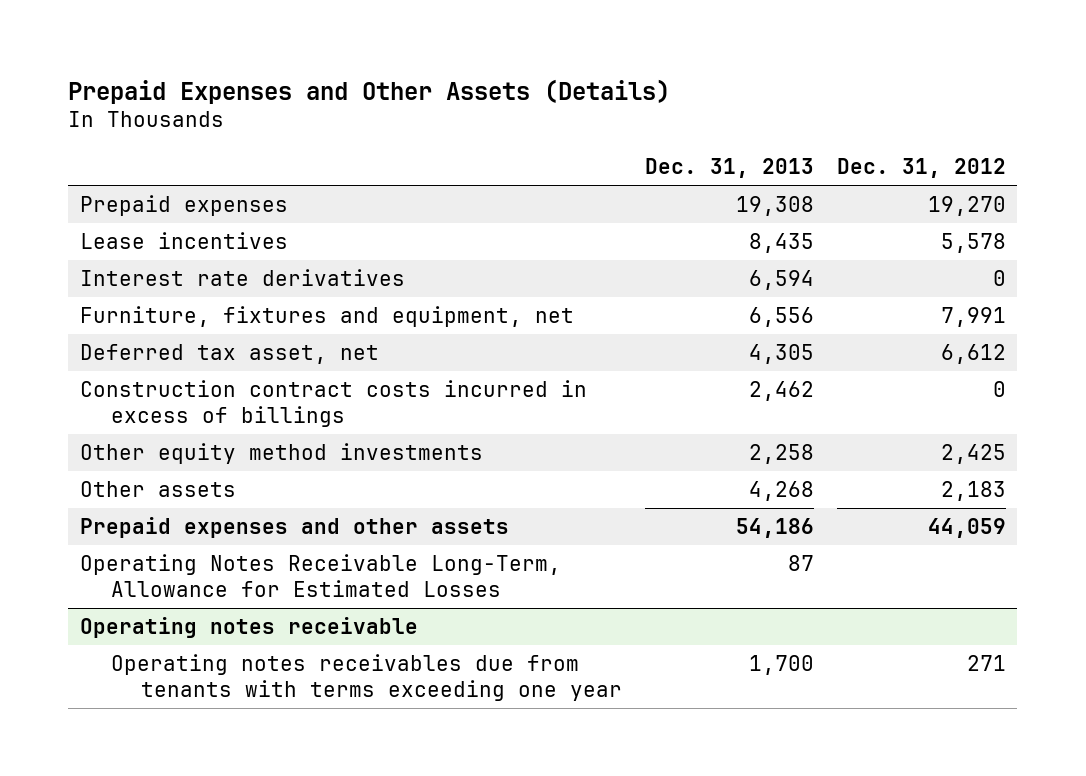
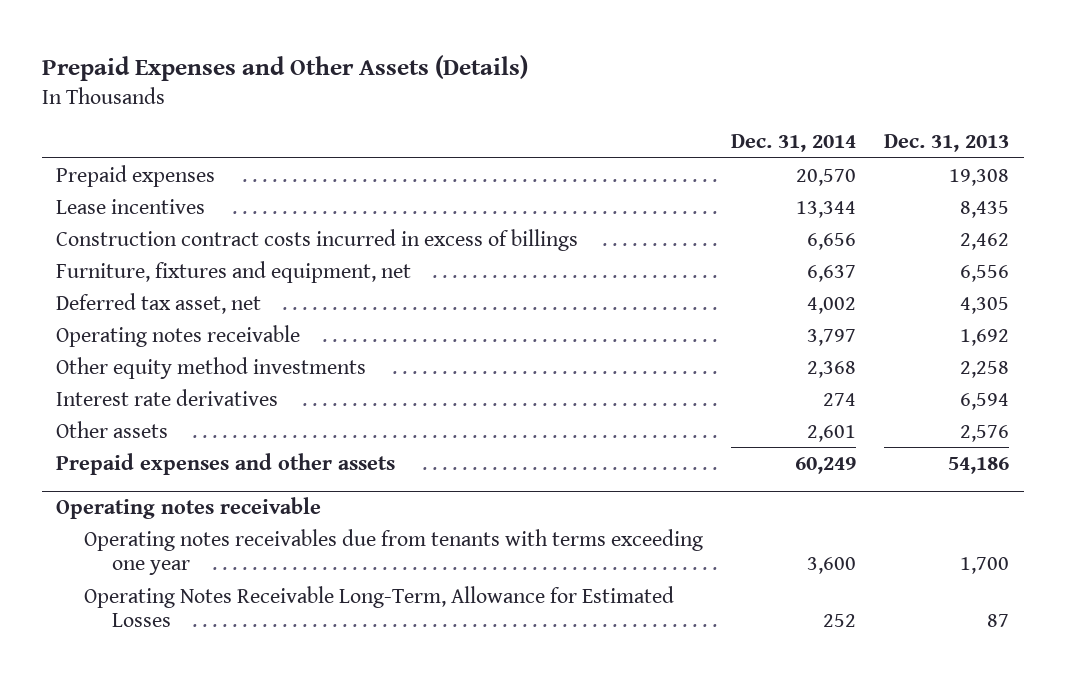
[836,157,1006,178] Dec. 31, 2012 -> none
none -> [731,134,857,153] Dec. 31, 2014
[79,380,587,427] Construction contract costs incurred in excess of billings -> [56,228,579,251] Construction contract costs incurred in excess of billings
none -> [56,324,301,347] Operating notes receivable
[79,269,405,287] Interest rate derivatives -> [56,388,279,406] Interest rate derivatives
[748,481,814,502] 4,268 -> [960,424,1010,442] 2,576
[79,554,561,597] Operating Notes Receivable Long-Term, Allowance for Estimated Losses -> none
none -> [84,585,675,628] Operating Notes Receivable Long-Term, Allowance for Estimated Losses

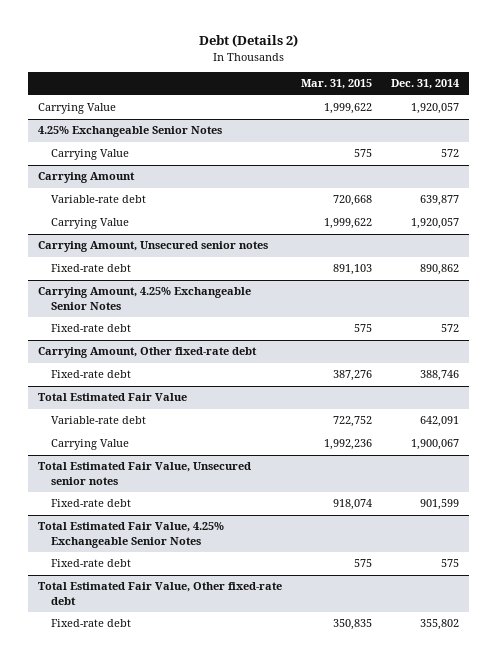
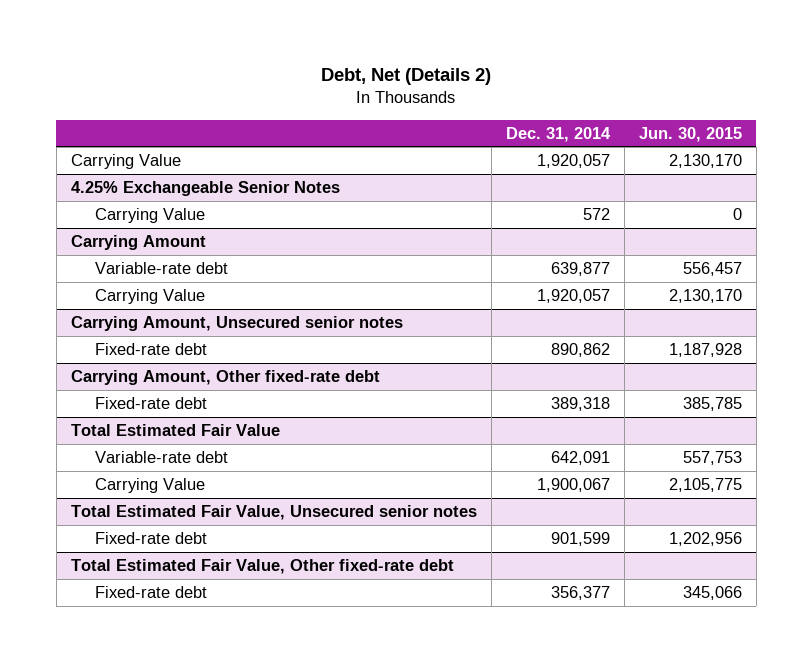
[198,34,298,48] Debt (Details 2) -> [321,68,492,86] Debt, Net (Details 2)
[301,79,373,90] Mar. 31, 2015 -> none
none -> [638,126,742,142] Jun. 30, 2015
[37,287,251,310] Carrying Amount, 4.25% Exchangeable Senior Notes -> none
[50,324,131,333] Fixed-rate debt -> none
[420,370,460,382] 388,746 -> [550,397,610,412] 389,318
[37,522,224,548] Total Estimated Fair Value, 4.25% Exchangeable Senior Notes -> none
[50,559,131,568] Fixed-rate debt -> none
[420,619,460,631] 355,802 -> [550,586,610,601] 356,377

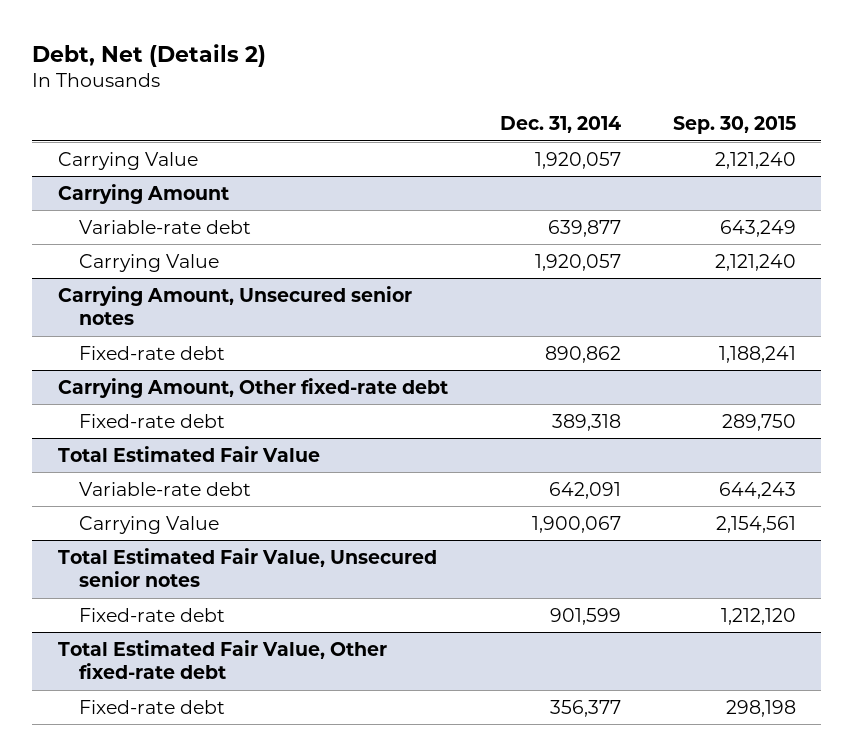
[638,126,742,142] Jun. 30, 2015 -> none
none -> [672,116,796,135] Sep. 30, 2015
[70,181,340,197] 4.25% Exchangeable Senior Notes -> none
[95,208,206,224] Carrying Value -> none

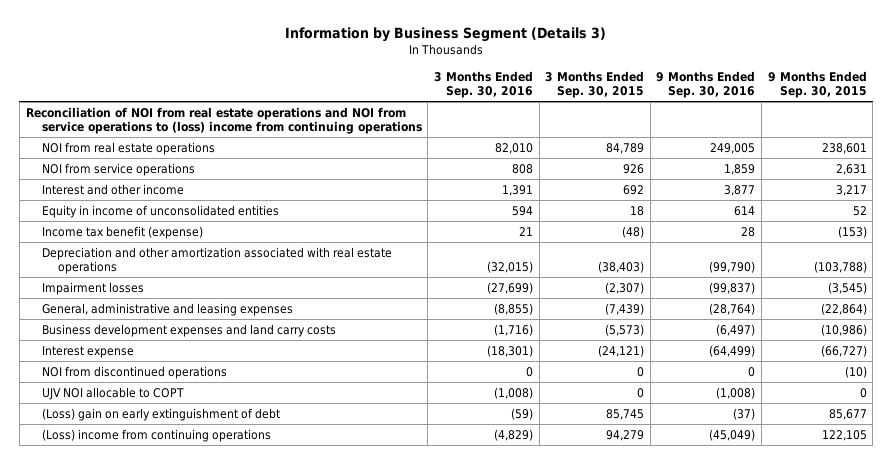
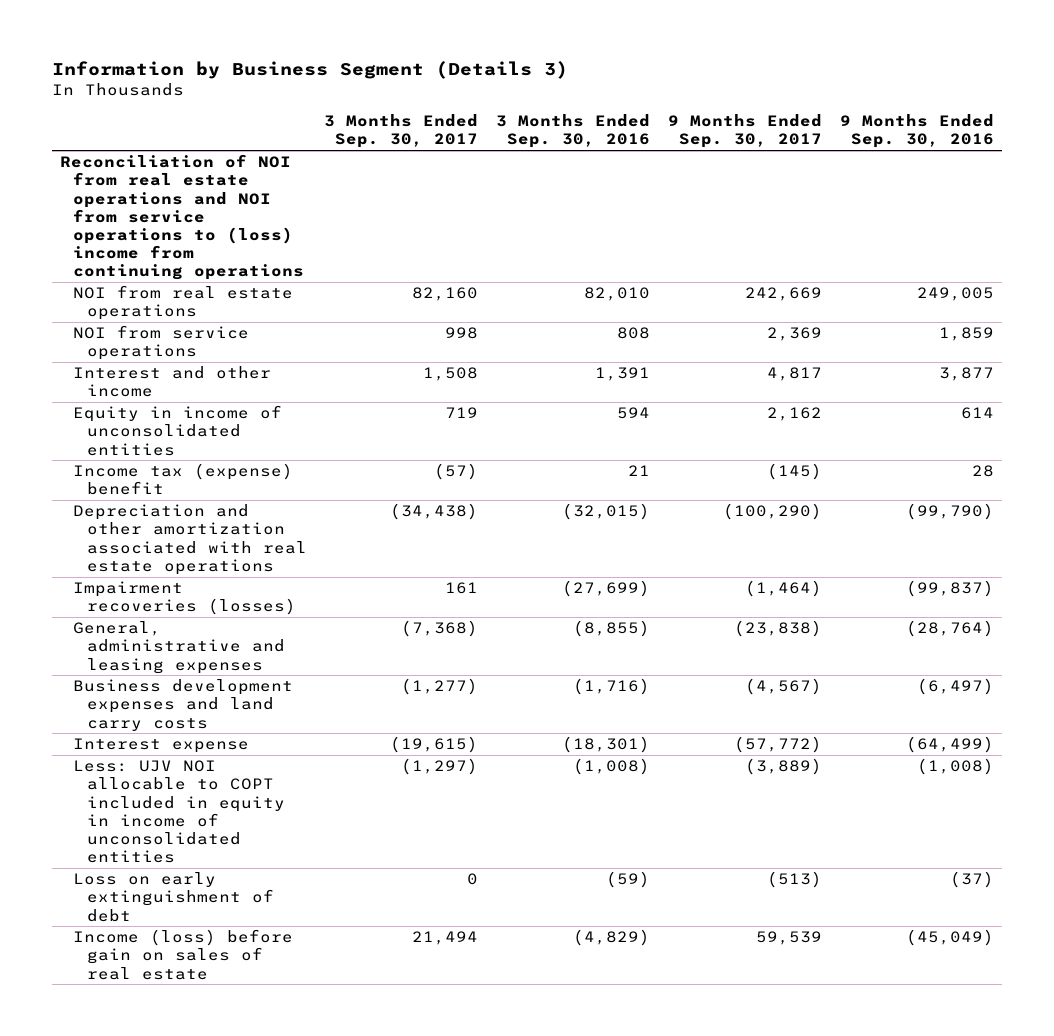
[545,70,645,99] 3 Months Ended Sep. 30, 2015 -> none
[767,70,867,99] 9 Months Ended Sep. 30, 2015 -> none
none -> [324,114,479,149] 3 Months Ended Sep. 30, 2017
none -> [667,114,822,149] 9 Months Ended Sep. 30, 2017
[41,225,203,239] Income tax benefit (expense) -> [73,463,294,496] Income tax (expense) benefit
[41,281,144,295] Impairment losses -> [73,581,296,616] Impairment recoveries (losses)
[41,365,227,379] NOI from discontinued operations -> none
[41,386,184,400] UJV NOI allocable to COPT -> [73,760,285,864] Less: UJV NOI allocable to COPT included in equity in income of unconsolidated entities
[41,407,280,421] (Loss) gain on early extinguishment of debt -> [73,872,274,922] Loss on early extinguishment of debt
[41,428,271,442] (Loss) income from continuing operations -> [73,929,294,980] Income (loss) before gain on sales of real estate

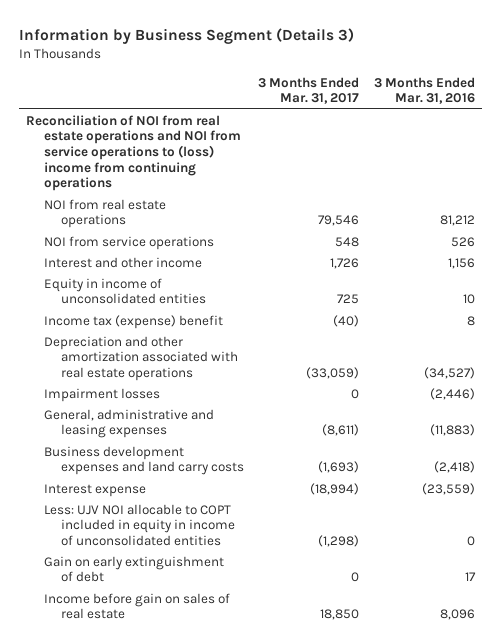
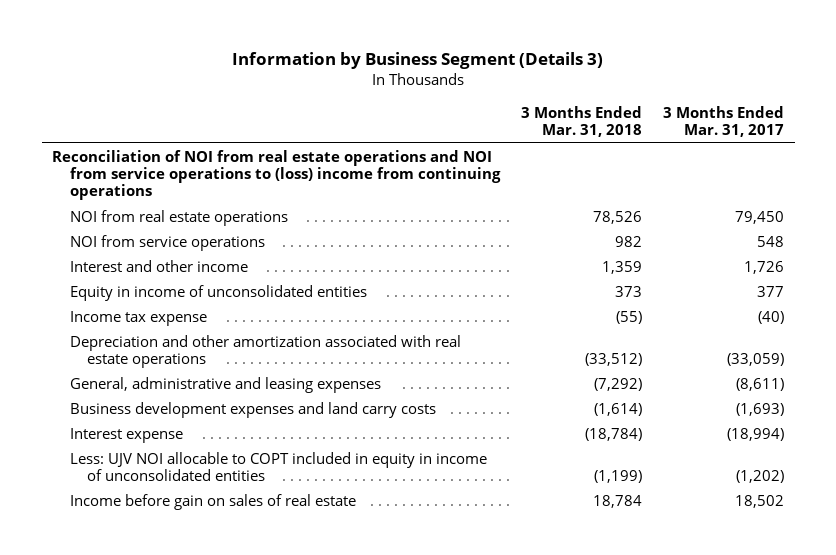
[373,76,475,105] 3 Months Ended Mar. 31, 2016 -> none
none -> [521,106,643,138] 3 Months Ended Mar. 31, 2018
[318,215,360,227] 79,546 -> [735,210,785,224] 79,450
[337,294,360,305] 725 -> [757,285,785,297] 377
[43,314,223,329] Income tax (expense) benefit -> [69,310,207,326] Income tax expense
[43,387,160,402] Impairment losses -> none
[43,555,224,583] Gain on early extinguishment of debt -> none
[318,535,360,548] (1,298) -> [736,470,785,484] (1,202)
[320,609,360,621] 18,850 -> [735,494,785,508] 18,502

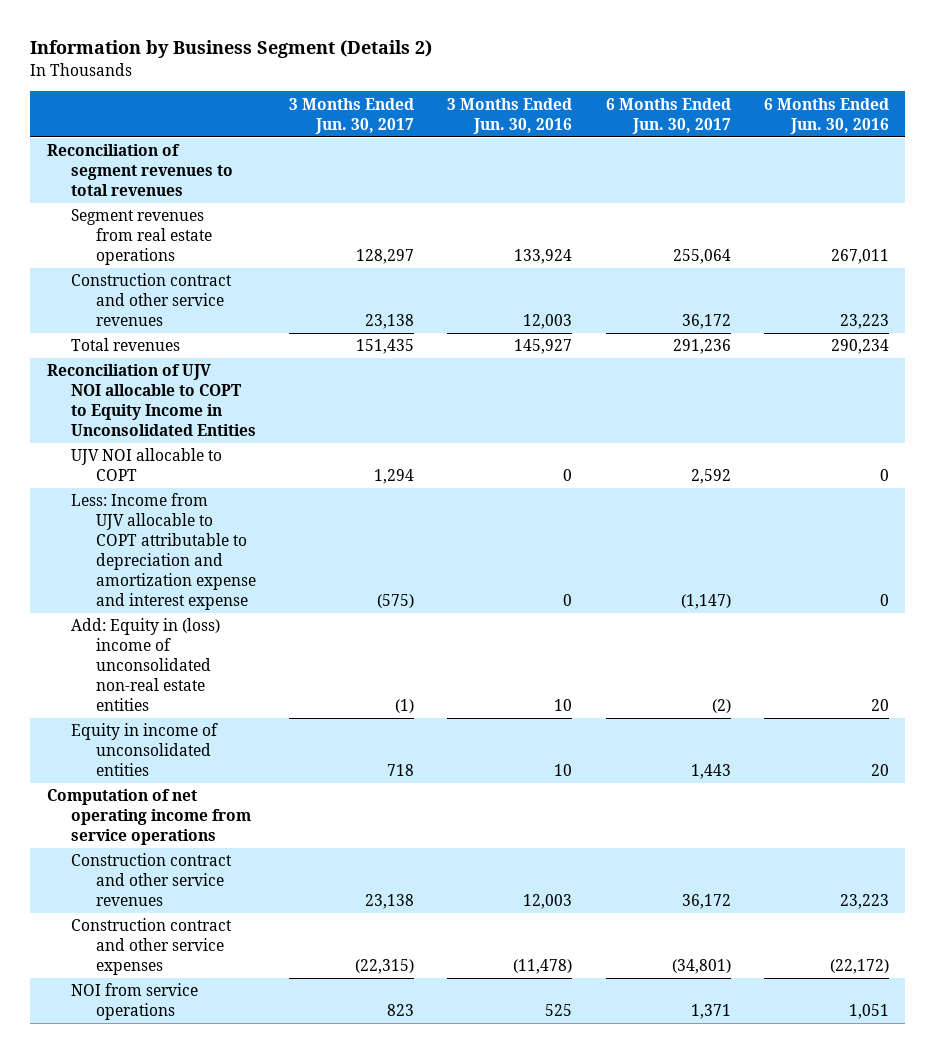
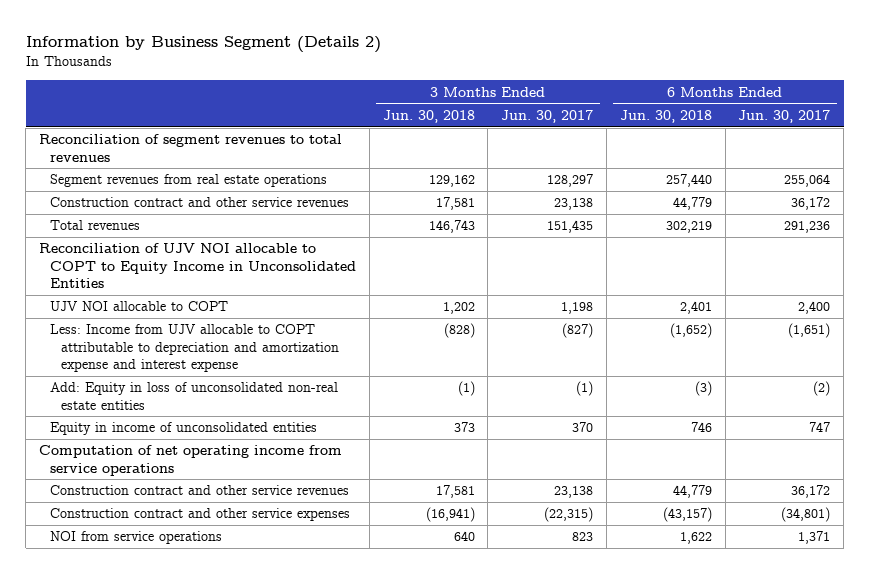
[447,97,573,134] 3 Months Ended Jun. 30, 2016 -> none
[763,97,889,134] 6 Months Ended Jun. 30, 2016 -> none
none -> [382,109,475,123] Jun. 30, 2018
none -> [619,109,712,123] Jun. 30, 2018
[374,469,415,485] 1,294 -> [561,302,594,315] 1,198
[690,469,731,485] 2,592 -> [798,301,831,315] 2,400
[377,593,415,608] (575) -> [562,323,594,339] (827)
[680,593,731,609] (1,147) -> [788,323,831,339] (1,651)
[71,618,221,711] Add: Equity in (loss) income of unconsolidated non-real estate entities -> [50,382,339,410] Add: Equity in loss of unconsolidated non-real estate entities
[387,764,415,777] 718 -> [572,422,594,433] 370
[690,764,731,780] 1,443 -> [809,422,831,433] 747

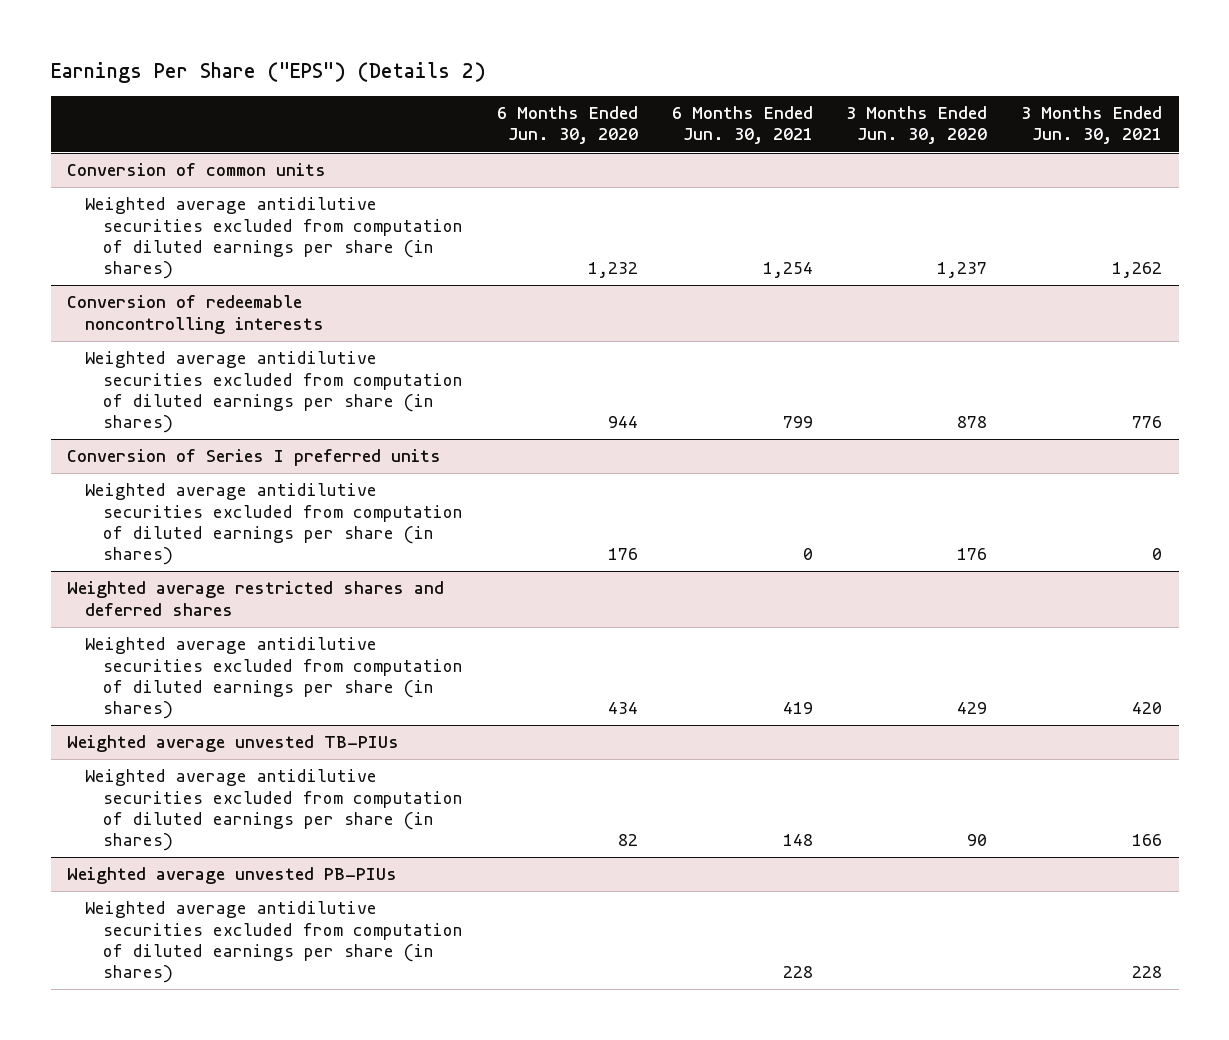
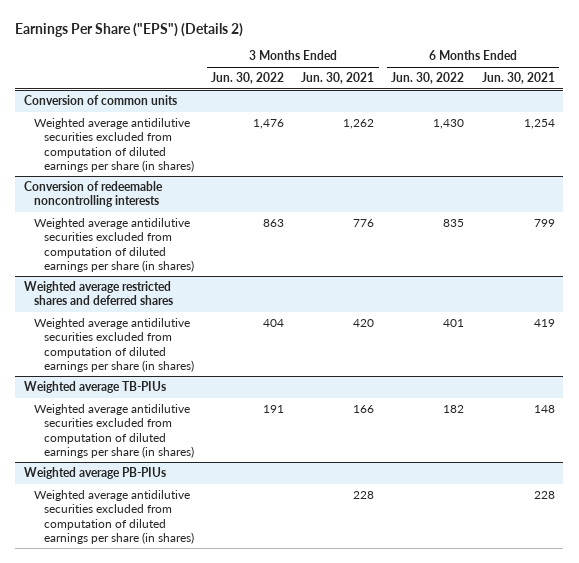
[496,106,638,145] 6 Months Ended Jun. 30, 2020 -> none
[846,106,988,145] 3 Months Ended Jun. 30, 2020 -> none
none -> [211,72,285,85] Jun. 30, 2022
none -> [391,72,465,85] Jun. 30, 2022
[67,449,442,467] Conversion of Series I preferred units -> none
[85,483,464,566] Weighted average antidilutive securities excluded from computation of diluted earnings per share (in shares) -> none
[67,735,400,753] Weighted average unvested TB-PIUs -> [23,381,166,394] Weighted average TB-PIUs
[67,867,398,885] Weighted average unvested PB-PIUs -> [23,467,166,480] Weighted average PB-PIUs

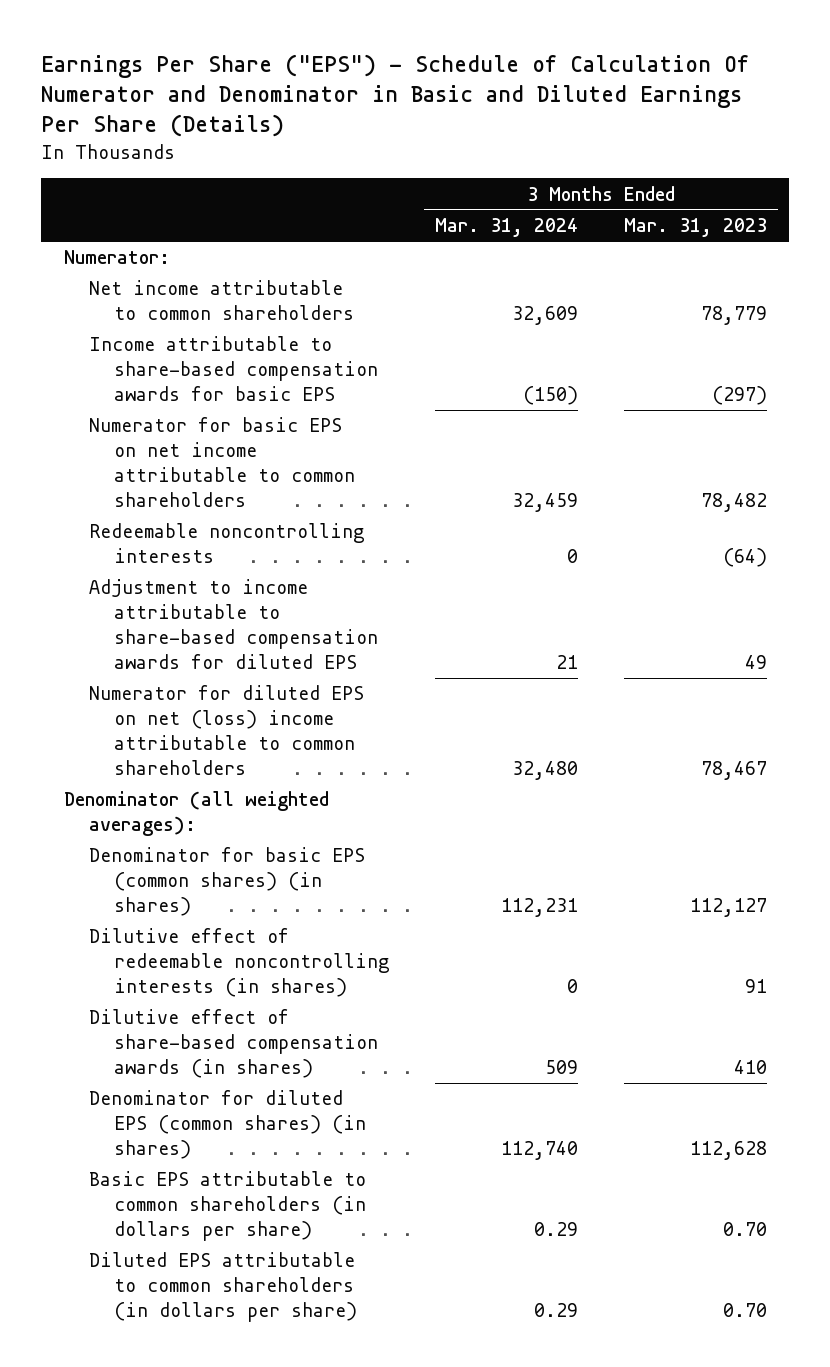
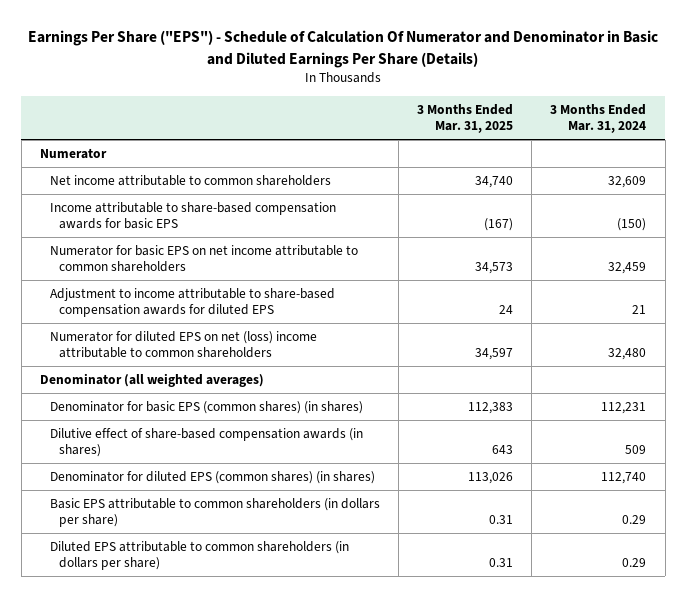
[623,218,767,238] Mar. 31, 2023 -> none
none -> [417,103,514,134] 3 Months Ended Mar. 31, 2025
[63,250,170,265] Numerator: -> [39,148,107,160] Numerator
[88,523,365,564] Redeemable noncontrolling interests -> none
[63,791,329,837] Denominator (all weighted averages): -> [39,373,264,388] Denominator (all weighted averages)
[88,928,391,998] Dilutive effect of redeemable noncontrolling interests (in shares) -> none

